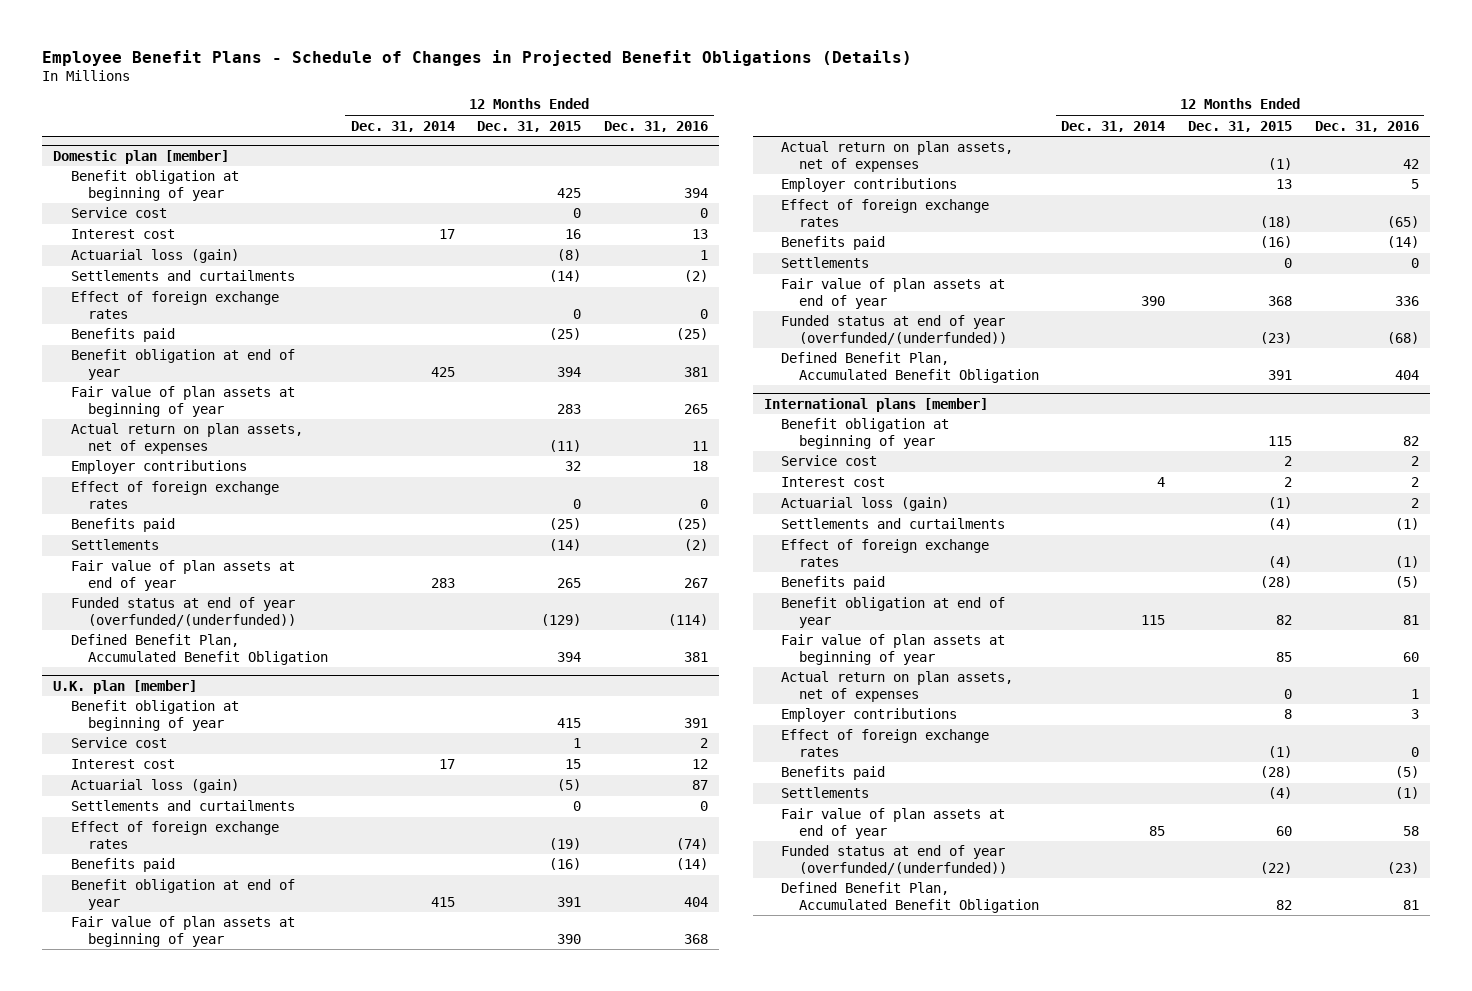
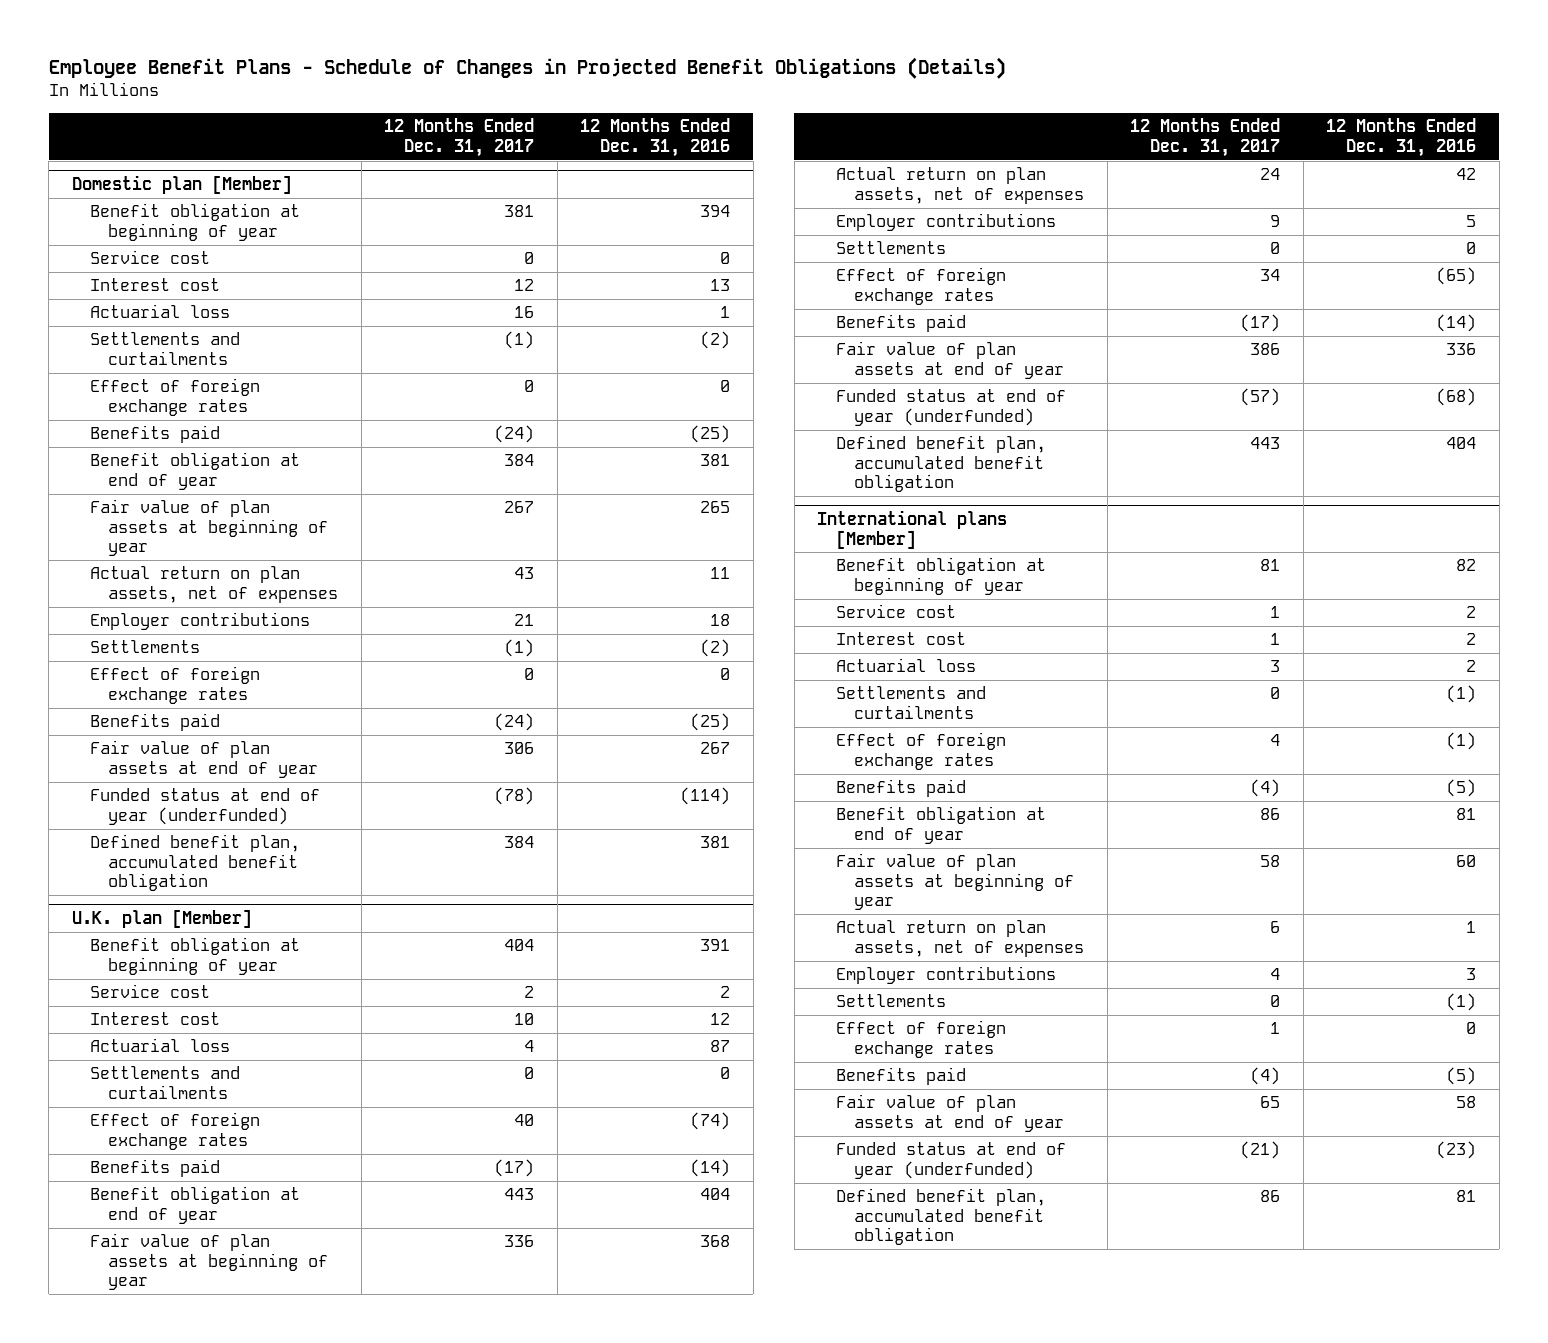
[350,120,455,132] Dec. 31, 2014 -> none
[477,120,582,132] Dec. 31, 2015 -> none
none -> [384,118,535,157] 12 Months Ended Dec. 31, 2017
[53,149,230,164] Domestic plan [member] -> [71,175,292,195] Domestic plan [Member]
[70,249,239,264] Actuarial loss (gain) -> [89,304,230,319] Actuarial loss
none -> [89,640,200,654] Settlements
[70,539,159,551] Settlements -> none
[70,597,297,627] Funded status at end of year (overfunded/(underfunded)) -> [89,788,320,825] Funded status at end of year (underfunded)
[70,634,329,665] Defined Benefit Plan, Accumulated Benefit Obligation -> [89,834,300,892] Defined benefit plan, accumulated benefit obligation
[53,679,198,694] U.K. plan [member] -> [71,909,252,929] U.K. plan [Member]
[70,779,239,794] Actuarial loss (gain) -> [89,1038,230,1053] Actuarial loss
none -> [835,241,946,255] Settlements
[781,257,870,269] Settlements -> none
[781,315,1007,345] Funded status at end of year (overfunded/(underfunded)) -> [835,389,1066,426] Funded status at end of year (underfunded)
[781,352,1039,383] Defined Benefit Plan, Accumulated Benefit Obligation -> [835,435,1046,493] Defined benefit plan, accumulated benefit obligation
[763,397,988,412] International plans [member] -> [817,510,1008,549] International plans [Member]
[781,497,950,512] Actuarial loss (gain) -> [835,658,976,673] Actuarial loss
none -> [835,994,946,1008] Settlements
[781,787,870,799] Settlements -> none
[781,845,1007,875] Funded status at end of year (overfunded/(underfunded)) -> [835,1142,1066,1179] Funded status at end of year (underfunded)
[781,882,1039,913] Defined Benefit Plan, Accumulated Benefit Obligation -> [835,1188,1046,1246] Defined benefit plan, accumulated benefit obligation

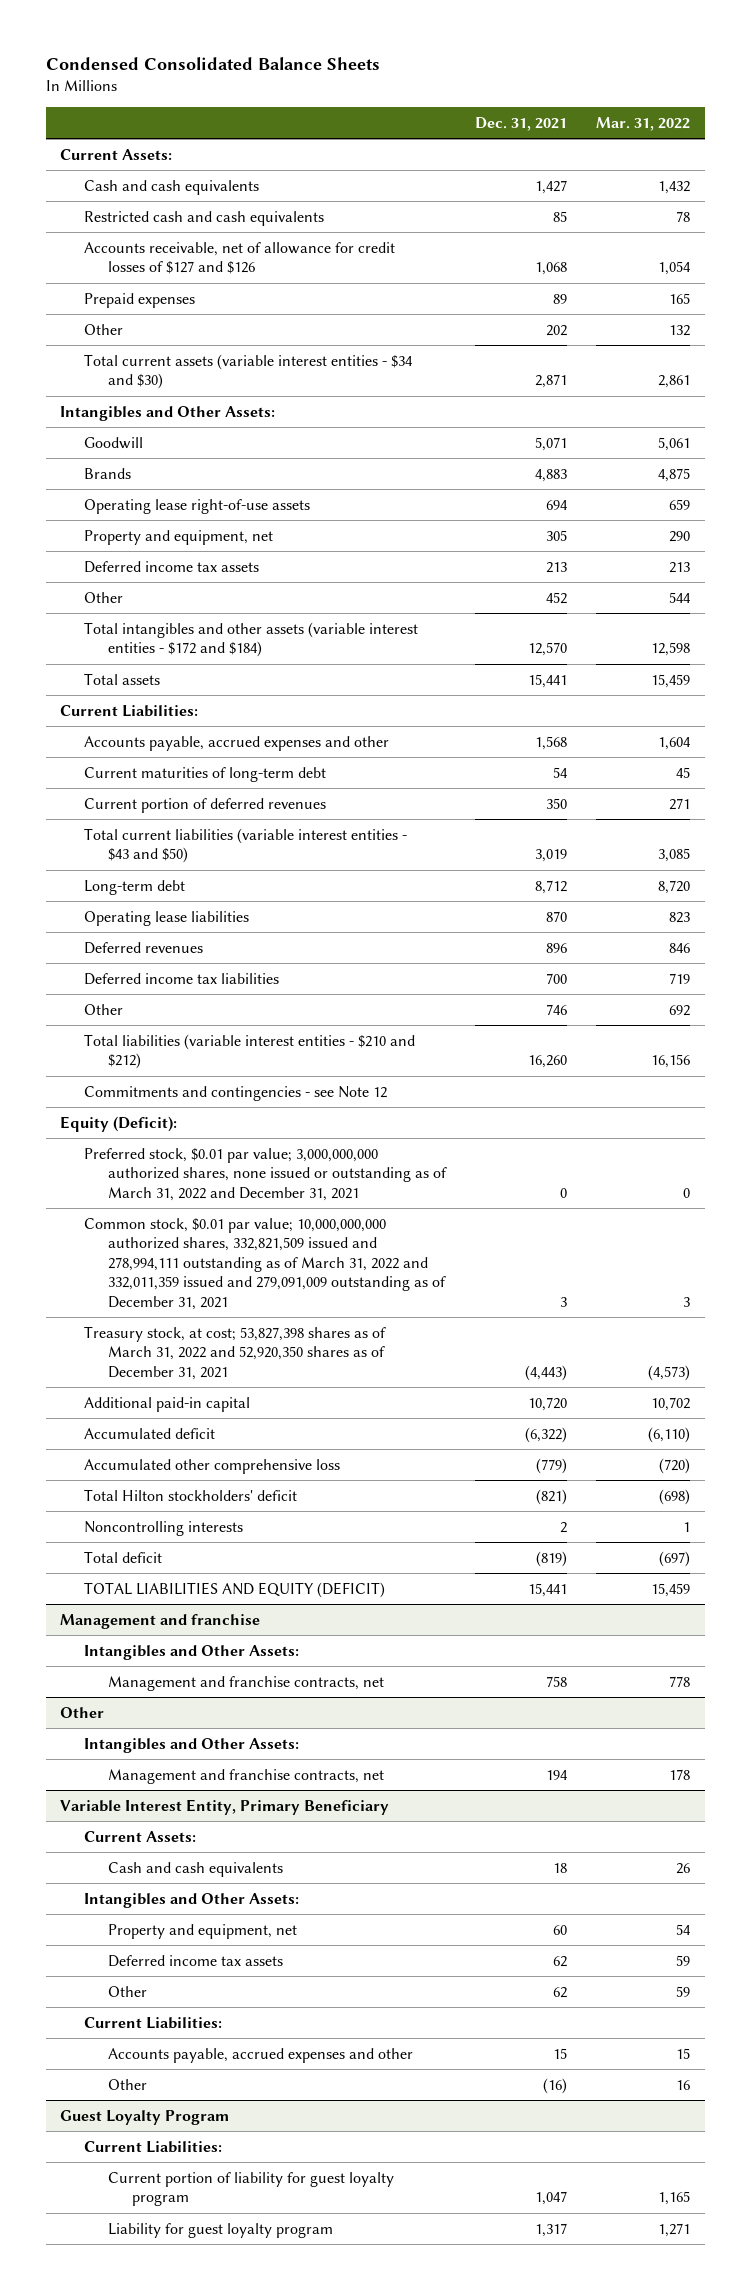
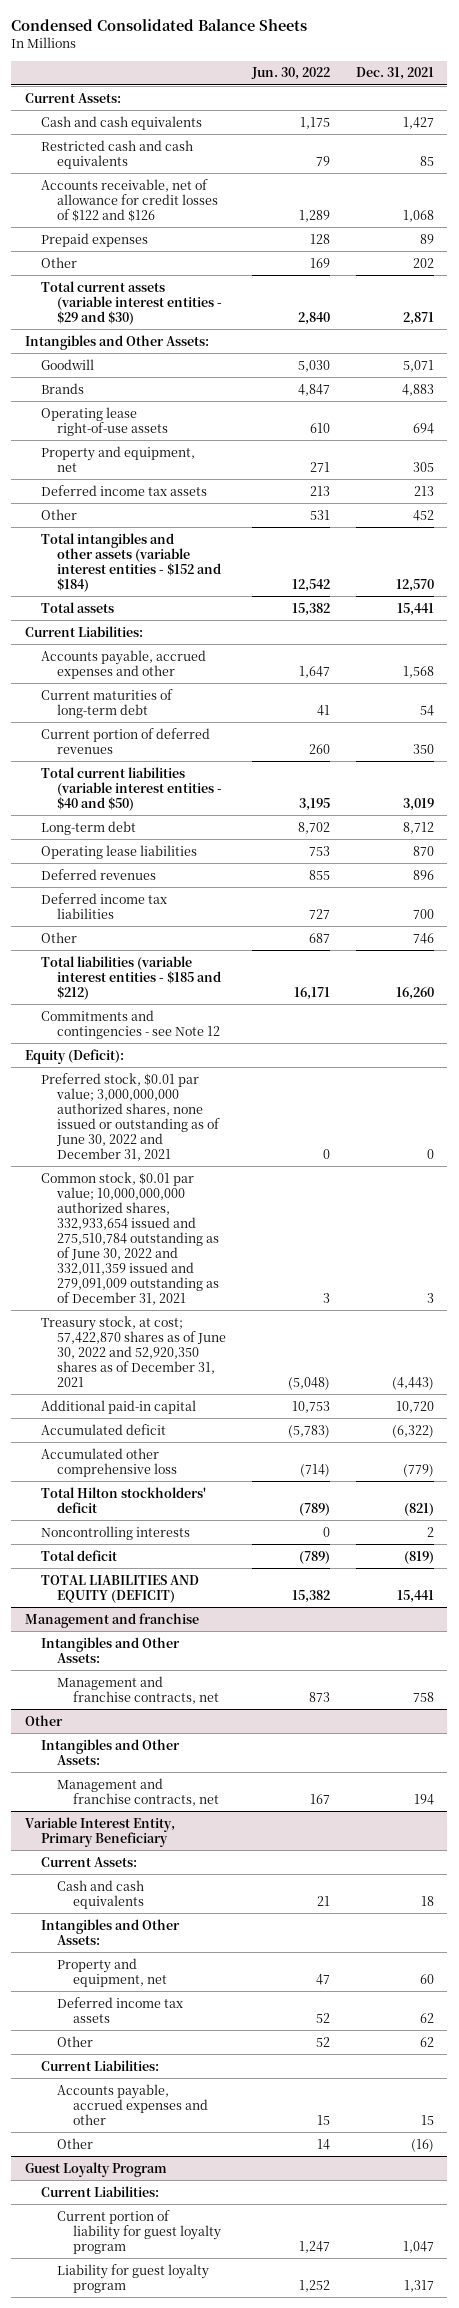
[596,116,691,131] Mar. 31, 2022 -> none
none -> [250,67,330,81] Jun. 30, 2022
[84,241,396,275] Accounts receivable, net of allowance for credit losses of $127 and $126 -> [40,178,218,222] Accounts receivable, net of allowance for credit losses of $122 and $126
[84,353,414,390] Total current assets (variable interest entities - $34 and $30) -> [40,280,222,325] Total current assets (variable interest entities - $29 and $30)
[84,621,419,658] Total intangibles and other assets (variable interest entities - $172 and $184) -> [40,532,221,592] Total intangibles and other assets (variable interest entities - $152 and $184)
[84,827,408,864] Total current liabilities (variable interest entities - $43 and $50) -> [40,766,222,811] Total current liabilities (variable interest entities - $40 and $50)
[84,1033,416,1070] Total liabilities (variable interest entities - $210 and $212) -> [40,955,221,1000] Total liabilities (variable interest entities - $185 and $212)
[84,1147,447,1201] Preferred stock, $0.01 par value; 3,000,000,000 authorized shares, none issued or outstanding as of March 31, 2022 and December 31, 2021 -> [40,1072,220,1161] Preferred stock, $0.01 par value; 3,000,000,000 authorized shares, none issued or outstanding as of June 30, 2022 and December 31, 2021
[84,1217,446,1310] Common stock, $0.01 par value; 10,000,000,000 authorized shares, 332,821,509 issued and 278,994,111 outstanding as of March 31, 2022 and 332,011,359 issued and 279,091,009 outstanding as of December 31, 2021 -> [40,1171,219,1305] Common stock, $0.01 par value; 10,000,000,000 authorized shares, 332,933,654 issued and 275,510,784 outstanding as of June 30, 2022 and 332,011,359 issued and 279,091,009 outstanding as of December 31, 2021
[84,1325,387,1380] Treasury stock, at cost; 53,827,398 shares as of March 31, 2022 and 52,920,350 shares as of December 31, 2021 -> [40,1315,226,1387] Treasury stock, at cost; 57,422,870 shares as of June 30, 2022 and 52,920,350 shares as of December 31, 2021

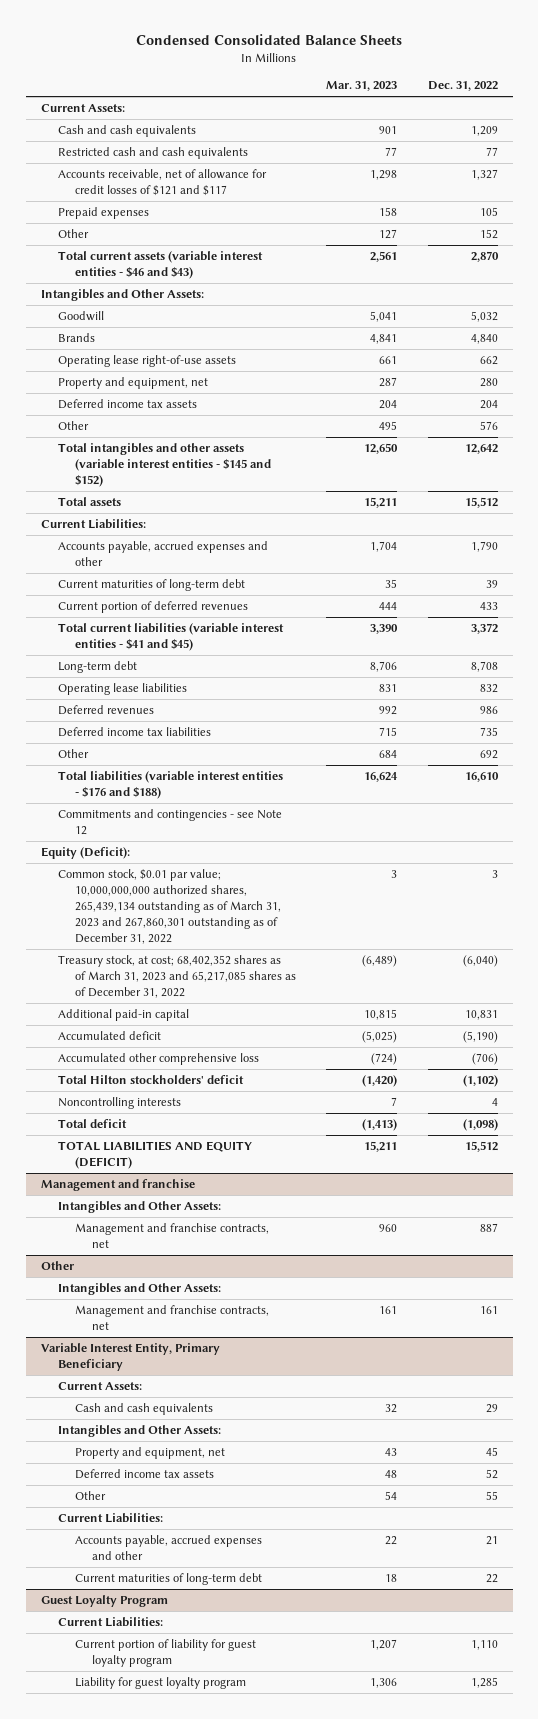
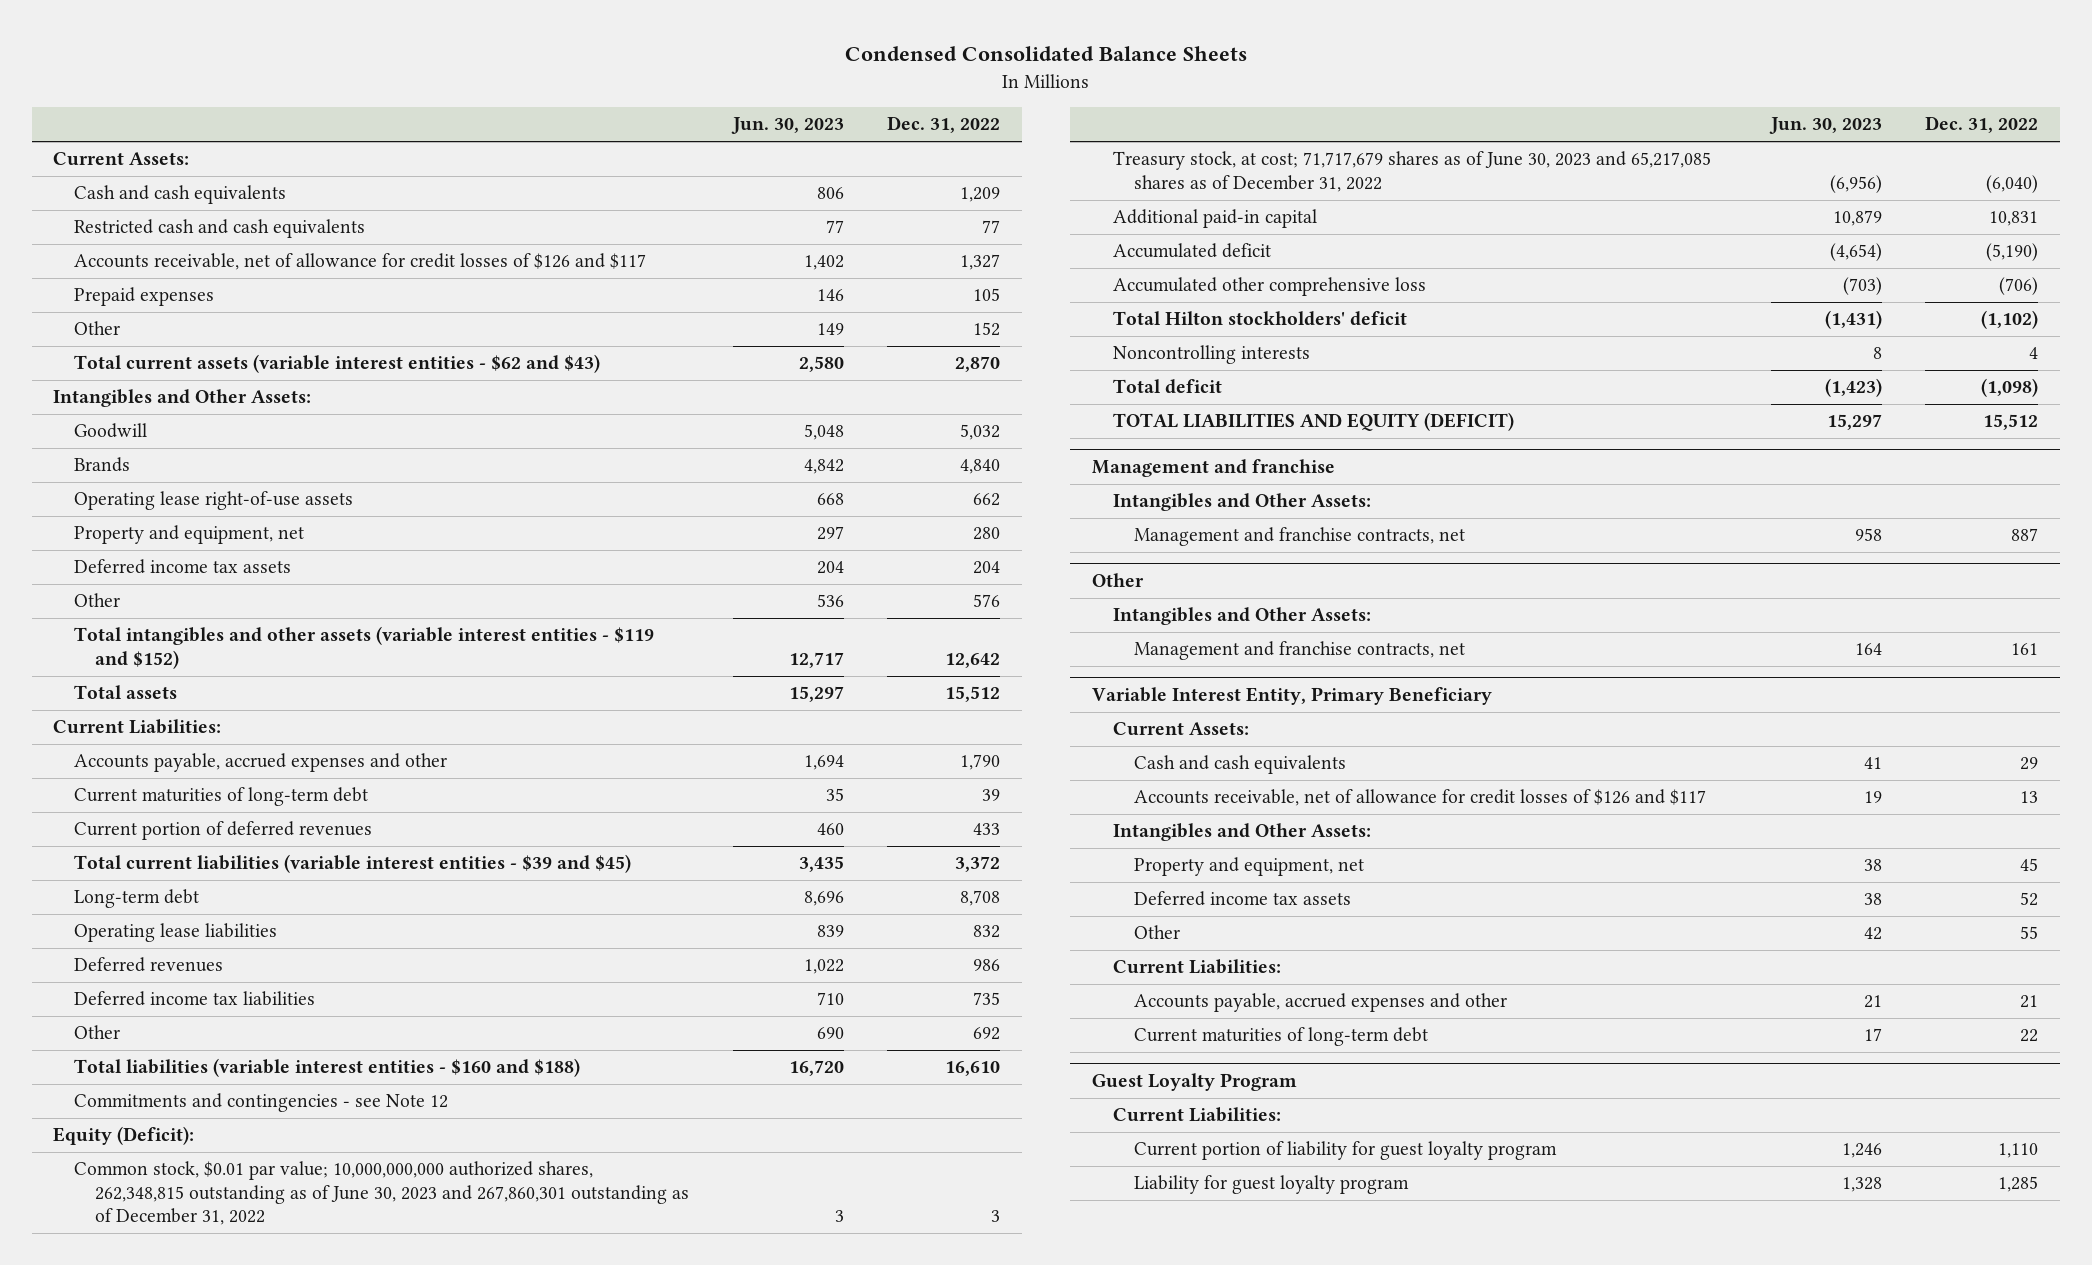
[326,81,398,92] Mar. 31, 2023 -> none
none -> [730,117,844,135] Jun. 30, 2023
[57,168,267,196] Accounts receivable, net of allowance for credit losses of $121 and $117 -> [74,253,647,271] Accounts receivable, net of allowance for credit losses of $126 and $117
[57,250,263,279] Total current assets (variable interest entities - $46 and $43) -> [74,354,601,374] Total current assets (variable interest entities - $62 and $43)
[57,442,272,488] Total intangibles and other assets (variable interest entities - $145 and $152) -> [74,626,655,669] Total intangibles and other assets (variable interest entities - $119 and $152)
[57,622,284,651] Total current liabilities (variable interest entities - $41 and $45) -> [74,854,632,874] Total current liabilities (variable interest entities - $39 and $45)
[57,770,283,799] Total liabilities (variable interest entities - $176 and $188) -> [74,1058,581,1078] Total liabilities (variable interest entities - $160 and $188)
[57,868,282,945] Common stock, $0.01 par value; 10,000,000,000 authorized shares, 265,439,134 outstanding as of March 31, 2023 and 267,860,301 outstanding as of December 31, 2022 -> [74,1161,690,1226] Common stock, $0.01 par value; 10,000,000,000 authorized shares, 262,348,815 outstanding as of June 30, 2023 and 267,860,301 outstanding as of December 31, 2022
[57,954,297,999] Treasury stock, at cost; 68,402,352 shares as of March 31, 2023 and 65,217,085 shares as of December 31, 2022 -> [1112,151,1711,192] Treasury stock, at cost; 71,717,679 shares as of June 30, 2023 and 65,217,085 shares as of December 31, 2022
none -> [1133,789,1706,807] Accounts receivable, net of allowance for credit losses of $126 and $117

